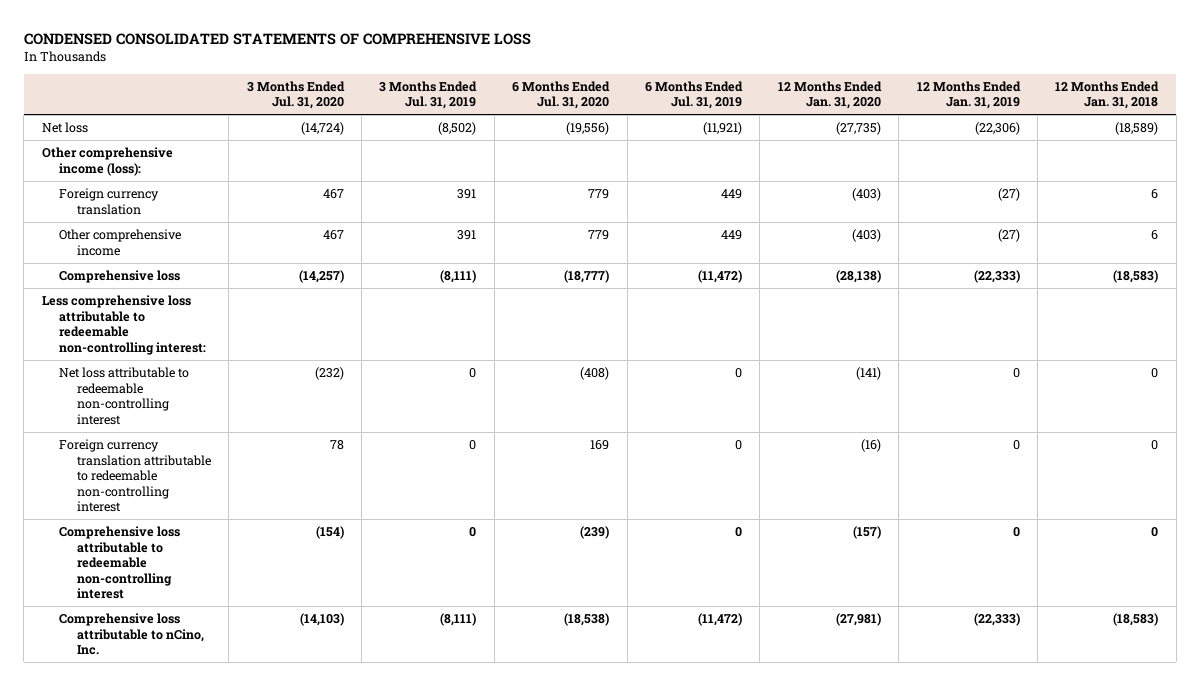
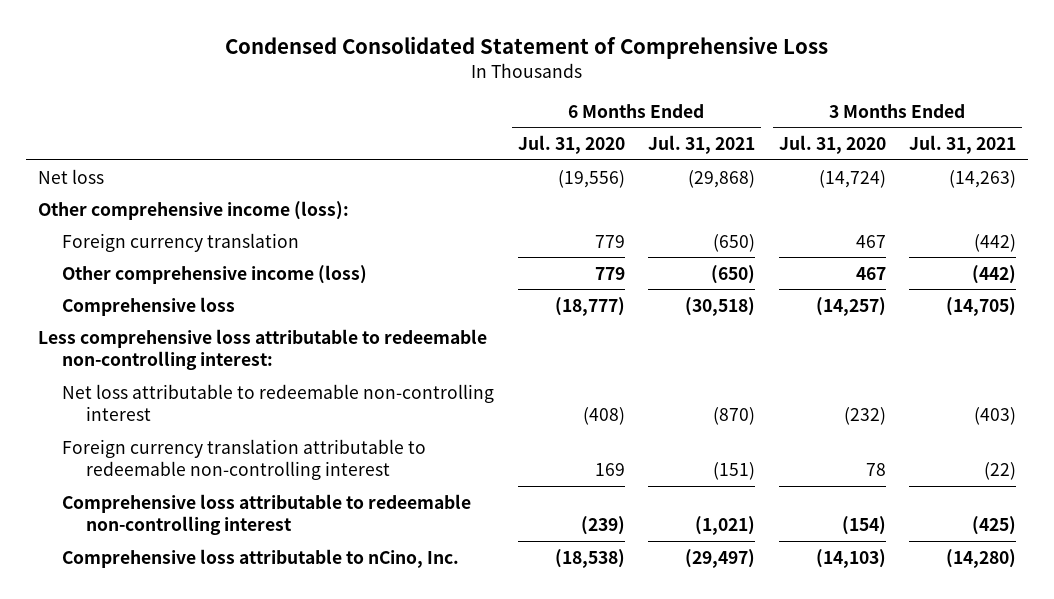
[23,32,531,45] CONDENSED CONSOLIDATED STATEMENTS OF COMPREHENSIVE LOSS -> [225,35,829,59] Condensed Consolidated Statement of Comprehensive Loss
[379,80,478,110] 3 Months Ended Jul. 31, 2019 -> none
[645,80,744,110] 6 Months Ended Jul. 31, 2019 -> none
[777,80,882,110] 12 Months Ended Jan. 31, 2020 -> none
[916,80,1021,110] 12 Months Ended Jan. 31, 2019 -> none
[1055,80,1160,110] 12 Months Ended Jan. 31, 2018 -> none
none -> [648,135,756,155] Jul. 31, 2021
none -> [909,135,1017,155] Jul. 31, 2021
[59,229,182,256] Other comprehensive income -> [62,264,368,284] Other comprehensive income (loss)

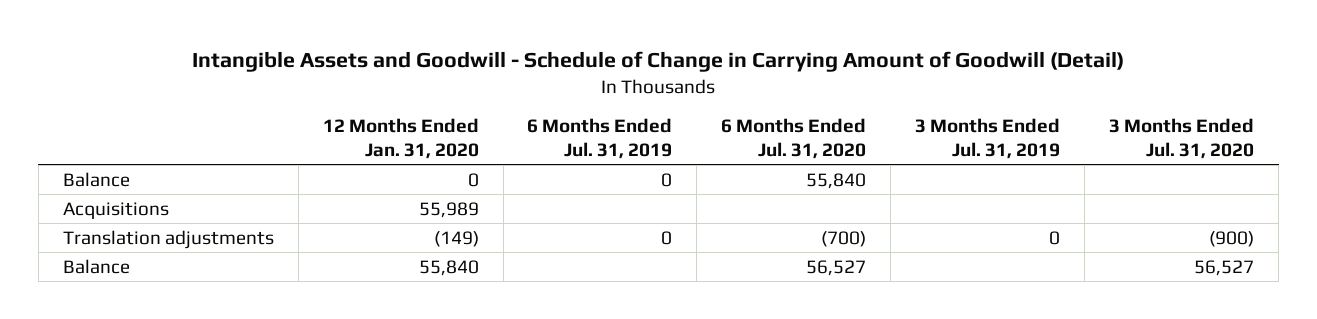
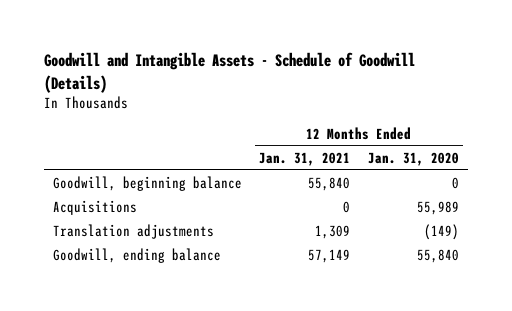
[192,51,1125,73] Intangible Assets and Goodwill - Schedule of Change in Carrying Amount of Goodwill (Detail) -> [44,52,416,93] Goodwill and Intangible Assets - Schedule of Goodwill (Details)
[527,118,673,159] 6 Months Ended Jul. 31, 2019 -> none
[721,118,867,159] 6 Months Ended Jul. 31, 2020 -> none
[915,118,1061,159] 3 Months Ended Jul. 31, 2019 -> none
[1109,118,1255,159] 3 Months Ended Jul. 31, 2020 -> none
none -> [259,151,351,166] Jan. 31, 2021
[62,171,130,187] Balance -> [52,175,242,191] Goodwill, beginning balance
[62,258,130,274] Balance -> [52,247,221,263] Goodwill, ending balance

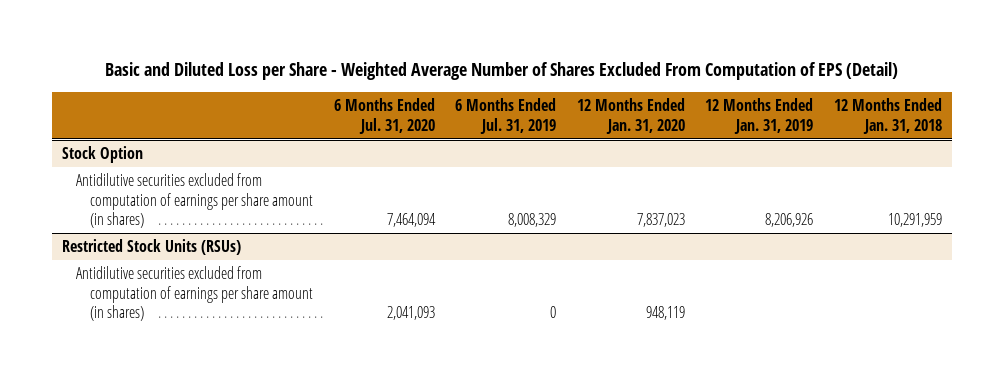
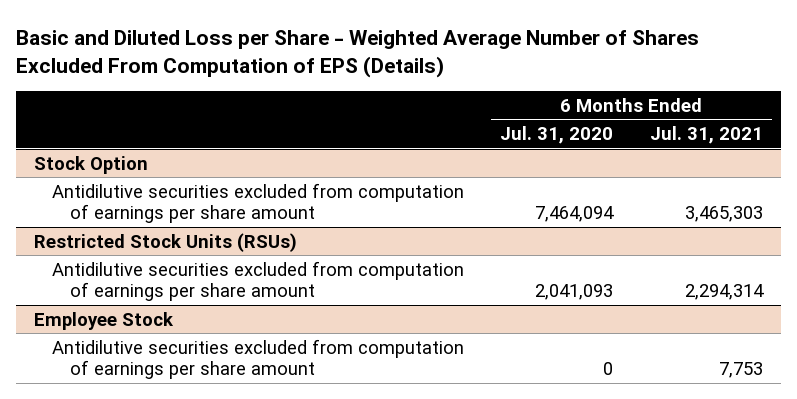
[104,62,898,81] Basic and Diluted Loss per Share - Weighted Average Number of Shares Excluded From Computation of EPS (Detail) -> [16,29,700,79] Basic and Diluted Loss per Share - Weighted Average Number of Shares Excluded From Computation of EPS (Details)
[455,98,557,134] 6 Months Ended Jul. 31, 2019 -> none
[576,98,685,134] 12 Months Ended Jan. 31, 2020 -> none
[705,98,814,134] 12 Months Ended Jan. 31, 2019 -> none
[833,98,942,134] 12 Months Ended Jan. 31, 2018 -> none
none -> [649,126,763,145] Jul. 31, 2021
[76,173,314,229] Antidilutive securities excluded from computation of earnings per share amount (in shares) -> [52,182,465,223] Antidilutive securities excluded from computation of earnings per share amount
[76,266,314,322] Antidilutive securities excluded from computation of earnings per share amount (in shares) -> [52,260,465,301] Antidilutive securities excluded from computation of earnings per share amount
none -> [34,311,175,330] Employee Stock
none -> [52,338,465,379] Antidilutive securities excluded from computation of earnings per share amount

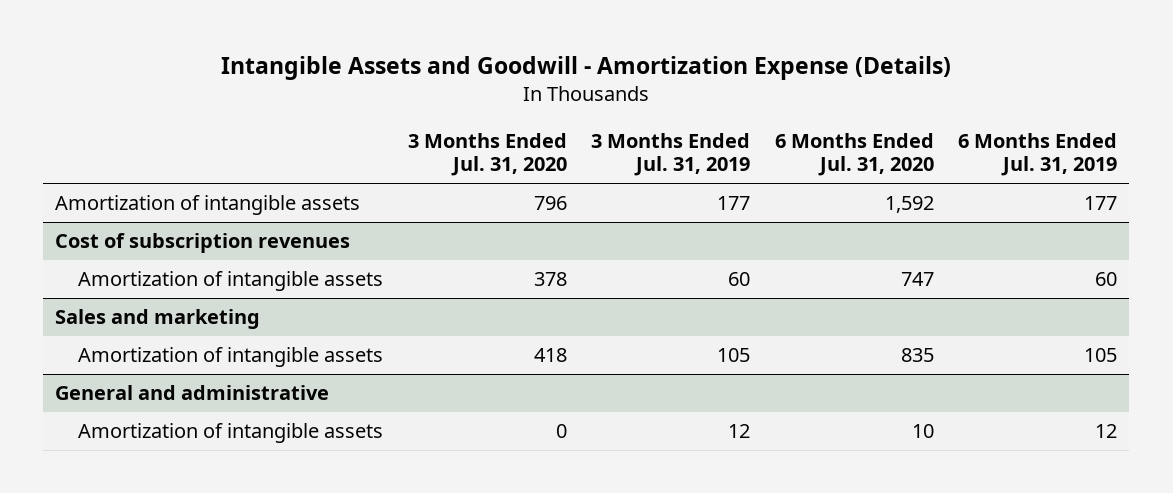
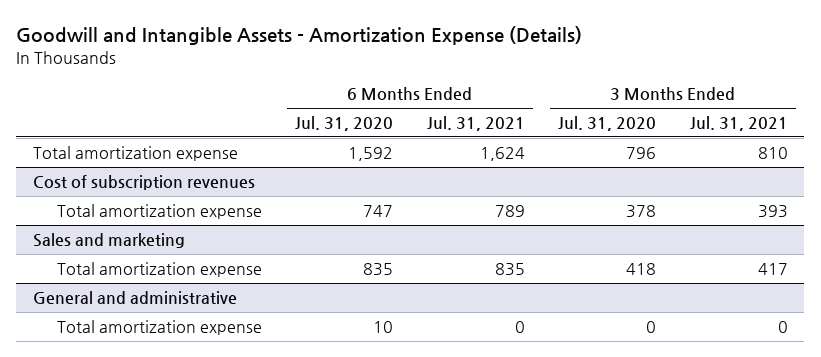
[221,56,952,81] Intangible Assets and Goodwill - Amortization Expense (Details) -> [16,26,583,46] Goodwill and Intangible Assets - Amortization Expense (Details)
[591,132,751,177] 3 Months Ended Jul. 31, 2019 -> none
[958,132,1118,177] 6 Months Ended Jul. 31, 2019 -> none
none -> [426,116,525,132] Jul. 31, 2021
none -> [689,116,788,132] Jul. 31, 2021
[55,195,361,216] Amortization of intangible assets -> [33,146,239,162] Total amortization expense
[77,271,383,292] Amortization of intangible assets -> [56,204,262,220] Total amortization expense
[77,347,383,368] Amortization of intangible assets -> [56,262,262,278] Total amortization expense
[77,423,383,444] Amortization of intangible assets -> [56,320,262,336] Total amortization expense

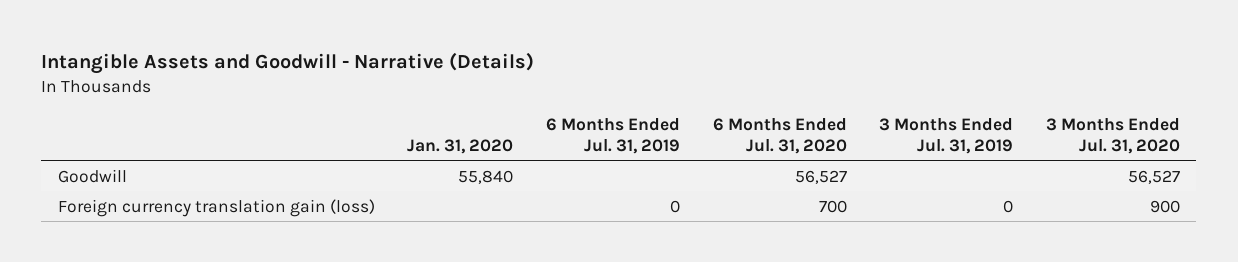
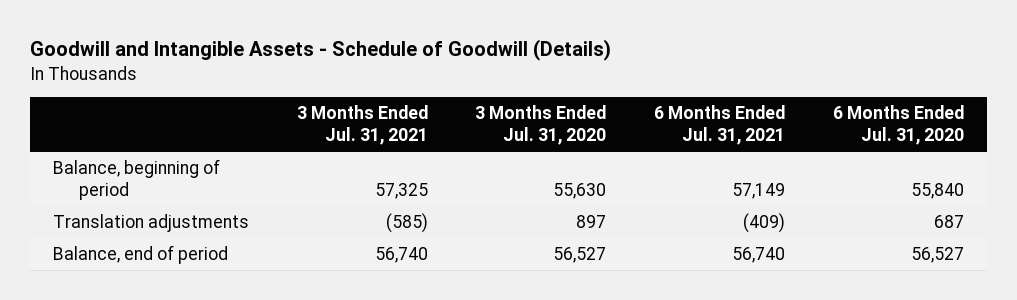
[41,52,535,75] Intangible Assets and Goodwill - Narrative (Details) -> [29,39,611,62] Goodwill and Intangible Assets - Schedule of Goodwill (Details)
[407,138,514,154] Jan. 31, 2020 -> none
[545,117,680,154] 6 Months Ended Jul. 31, 2019 -> none
[879,117,1014,154] 3 Months Ended Jul. 31, 2019 -> none
none -> [296,105,428,146] 3 Months Ended Jul. 31, 2021
none -> [654,105,786,146] 6 Months Ended Jul. 31, 2021
[57,198,375,217] Foreign currency translation gain (loss) -> none
none -> [53,159,221,201] Balance, beginning of period
none -> [53,214,250,233] Translation adjustments
[57,168,127,183] Goodwill -> [53,245,229,265] Balance, end of period

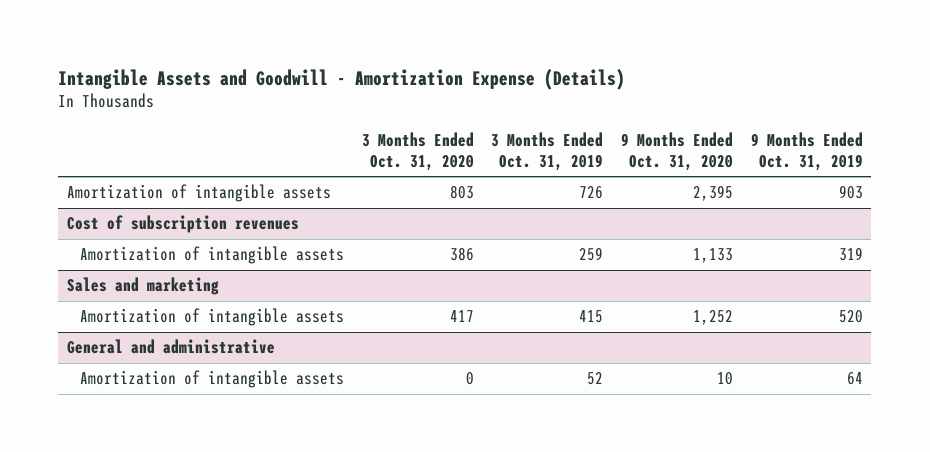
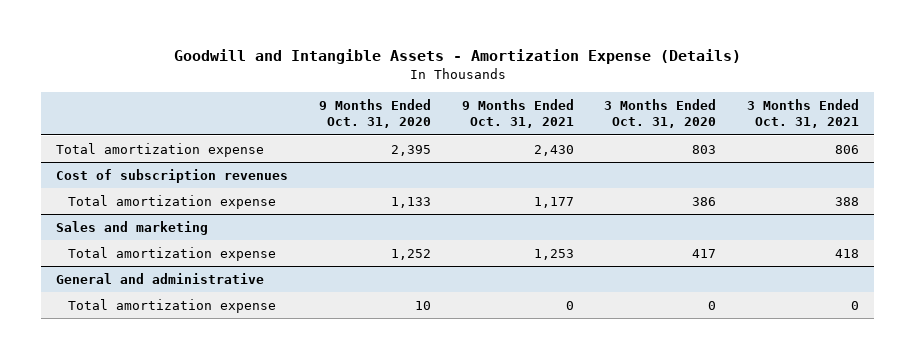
[58,68,626,90] Intangible Assets and Goodwill - Amortization Expense (Details) -> [173,49,741,65] Goodwill and Intangible Assets - Amortization Expense (Details)
[491,131,604,171] 3 Months Ended Oct. 31, 2019 -> none
[750,131,863,171] 9 Months Ended Oct. 31, 2019 -> none
none -> [461,98,574,129] 9 Months Ended Oct. 31, 2021
none -> [747,98,860,129] 3 Months Ended Oct. 31, 2021
[67,184,332,203] Amortization of intangible assets -> [56,142,265,157] Total amortization expense
[79,246,344,265] Amortization of intangible assets -> [67,194,276,209] Total amortization expense
[79,308,344,327] Amortization of intangible assets -> [67,246,276,261] Total amortization expense
[79,370,344,389] Amortization of intangible assets -> [67,298,276,313] Total amortization expense

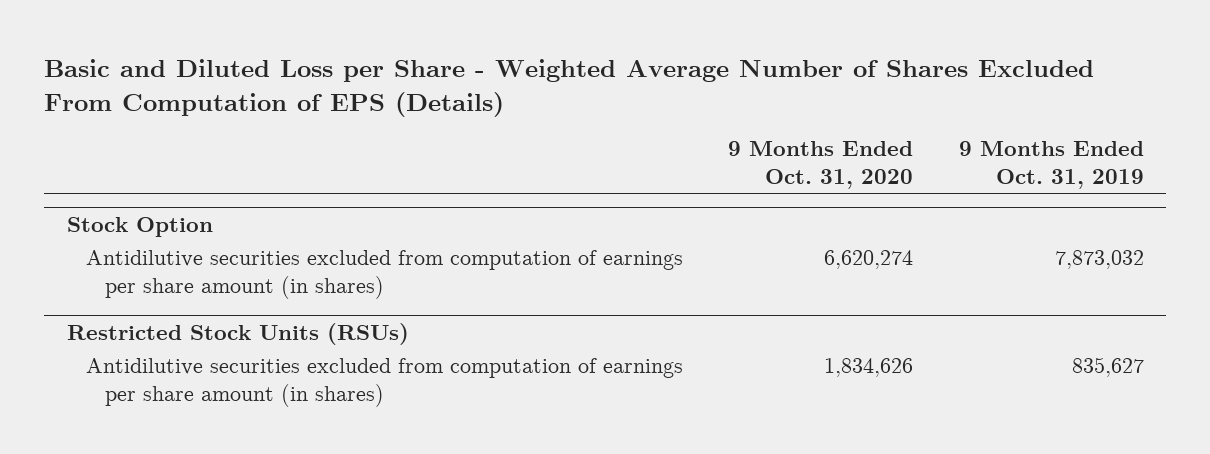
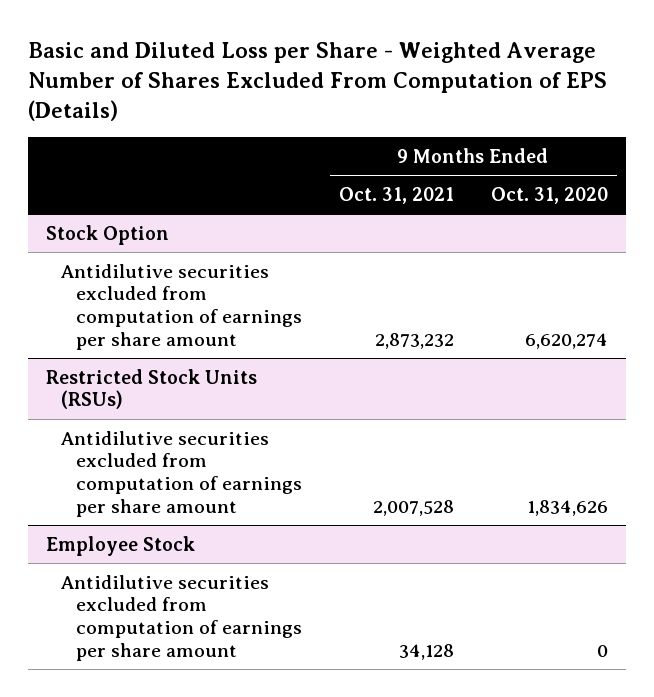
[958,141,1144,190] 9 Months Ended Oct. 31, 2019 -> none
none -> [338,186,454,204] Oct. 31, 2021
[86,249,684,299] Antidilutive securities excluded from computation of earnings per share amount (in shares) -> [61,263,303,350] Antidilutive securities excluded from computation of earnings per share amount
[86,357,684,407] Antidilutive securities excluded from computation of earnings per share amount (in shares) -> [61,430,303,517] Antidilutive securities excluded from computation of earnings per share amount
none -> [46,535,196,556] Employee Stock
none -> [61,574,303,661] Antidilutive securities excluded from computation of earnings per share amount

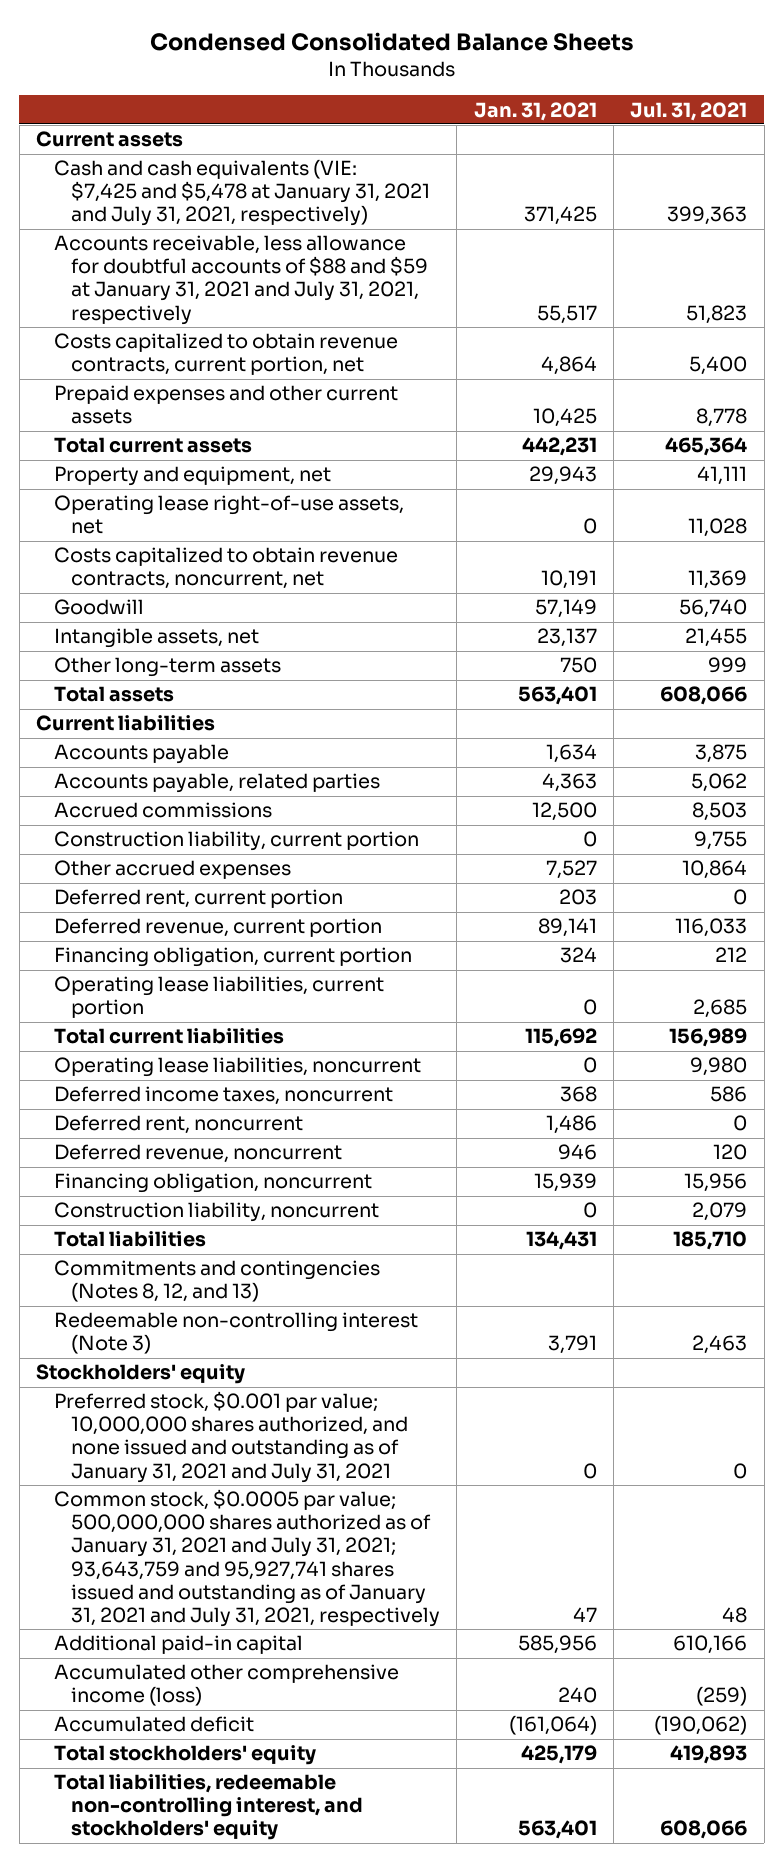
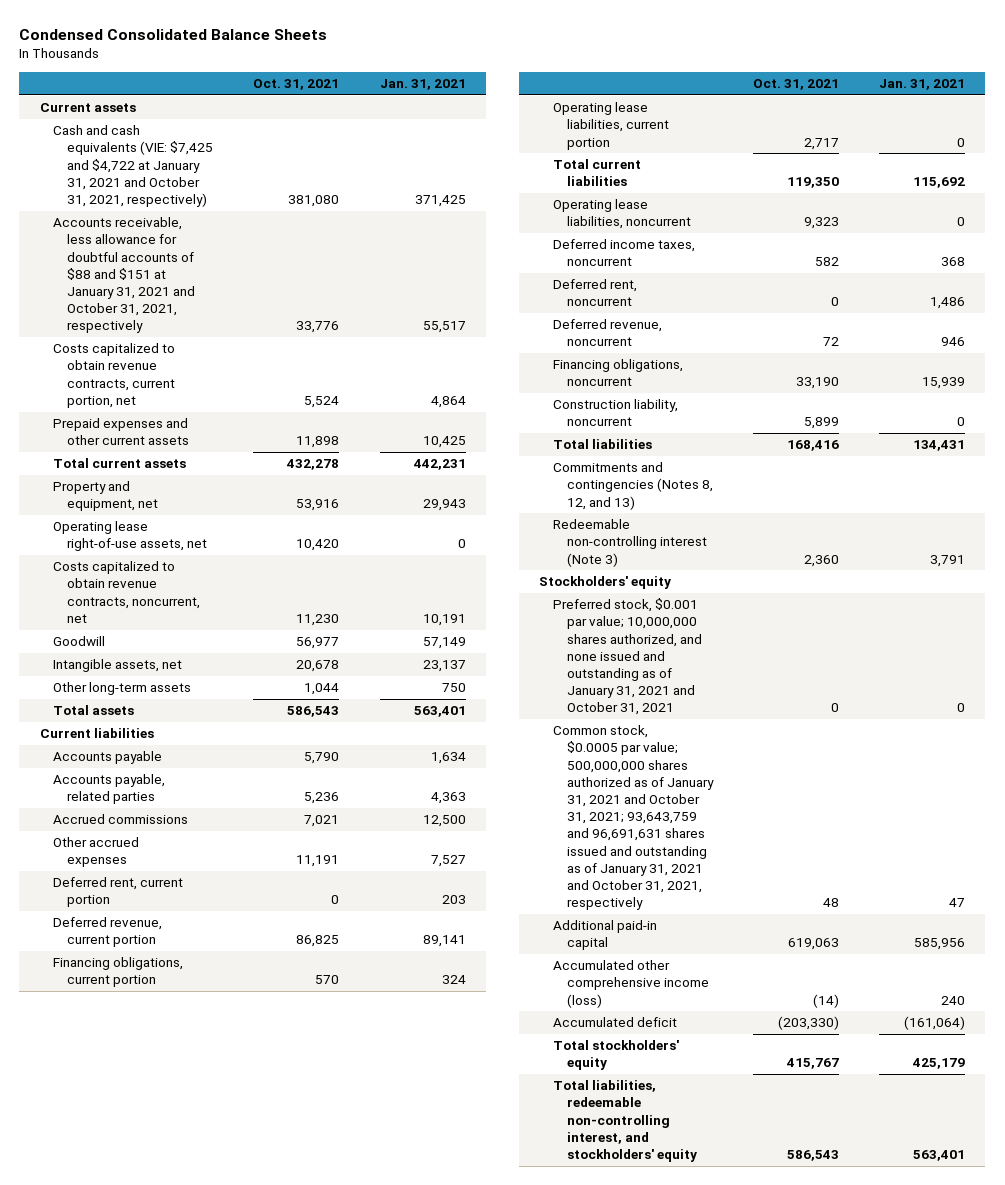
[630,101,748,121] Jul. 31, 2021 -> none
none -> [253,79,340,91] Oct. 31, 2021
[53,159,431,227] Cash and cash equivalents (VIE: $7,425 and $5,478 at January 31, 2021 and July 31, 2021, respectively) -> [53,125,214,208] Cash and cash equivalents (VIE: $7,425 and $4,722 at January 31, 2021 and October 31, 2021, respectively)
[53,235,429,325] Accounts receivable, less allowance for doubtful accounts of $88 and $59 at January 31, 2021 and July 31, 2021, respectively -> [53,217,196,334] Accounts receivable, less allowance for doubtful accounts of $88 and $151 at January 31, 2021 and October 31, 2021, respectively
[53,831,419,852] Construction liability, current portion -> none
[53,947,412,968] Financing obligation, current portion -> [53,957,184,988] Financing obligations, current portion
[53,1173,372,1194] Financing obligation, noncurrent -> [553,359,684,387] Financing obligations, noncurrent
[53,1391,409,1483] Preferred stock, $0.001 par value; 10,000,000 shares authorized, and none issued and outstanding as of January 31, 2021 and July 31, 2021 -> [553,598,702,716] Preferred stock, $0.001 par value; 10,000,000 shares authorized, and none issued and outstanding as of January 31, 2021 and October 31, 2021
[53,1489,441,1627] Common stock, $0.0005 par value; 500,000,000 shares authorized as of January 31, 2021 and July 31, 2021; 93,643,759 and 95,927,741 shares issued and outstanding as of January 31, 2021 and July 31, 2021, respectively -> [553,725,714,911] Common stock, $0.0005 par value; 500,000,000 shares authorized as of January 31, 2021 and October 31, 2021; 93,643,759 and 96,691,631 shares issued and outstanding as of January 31, 2021 and October 31, 2021, respectively

